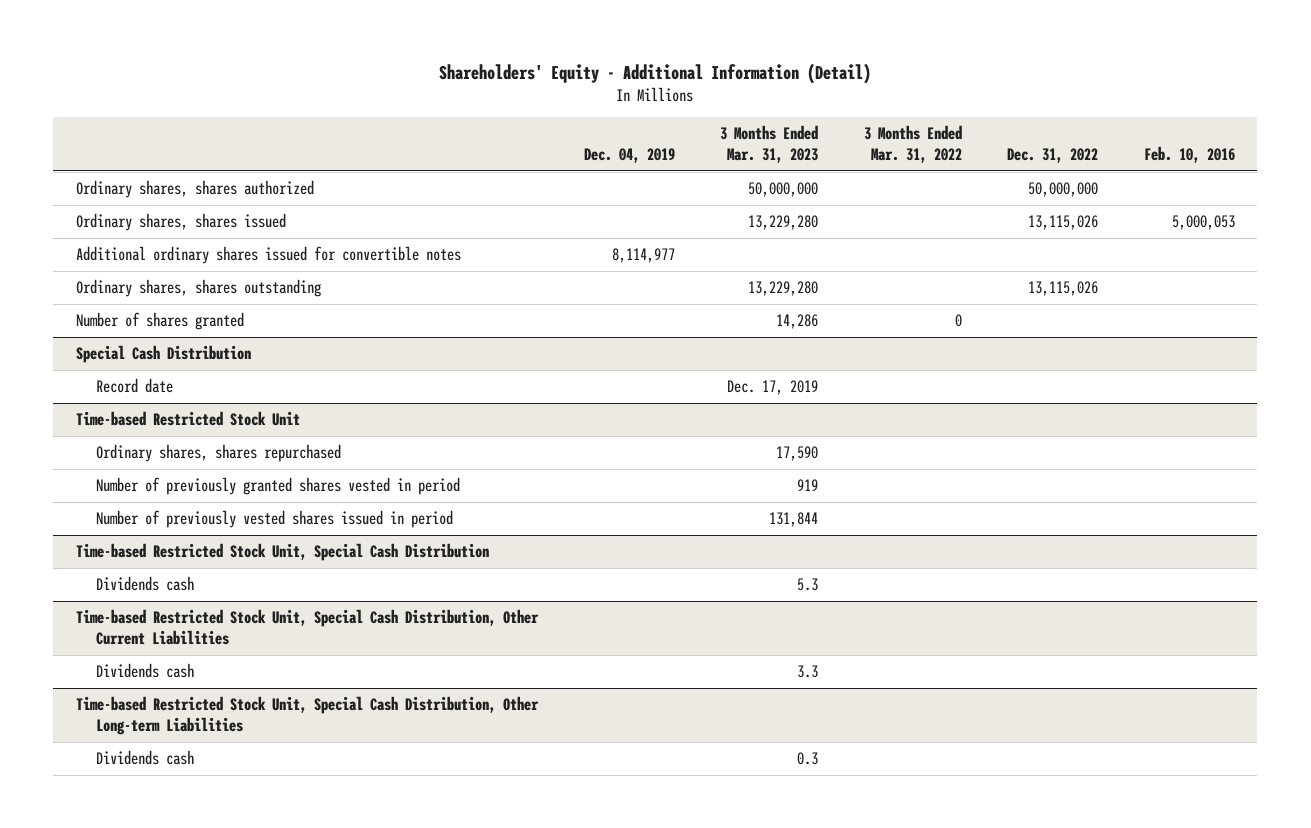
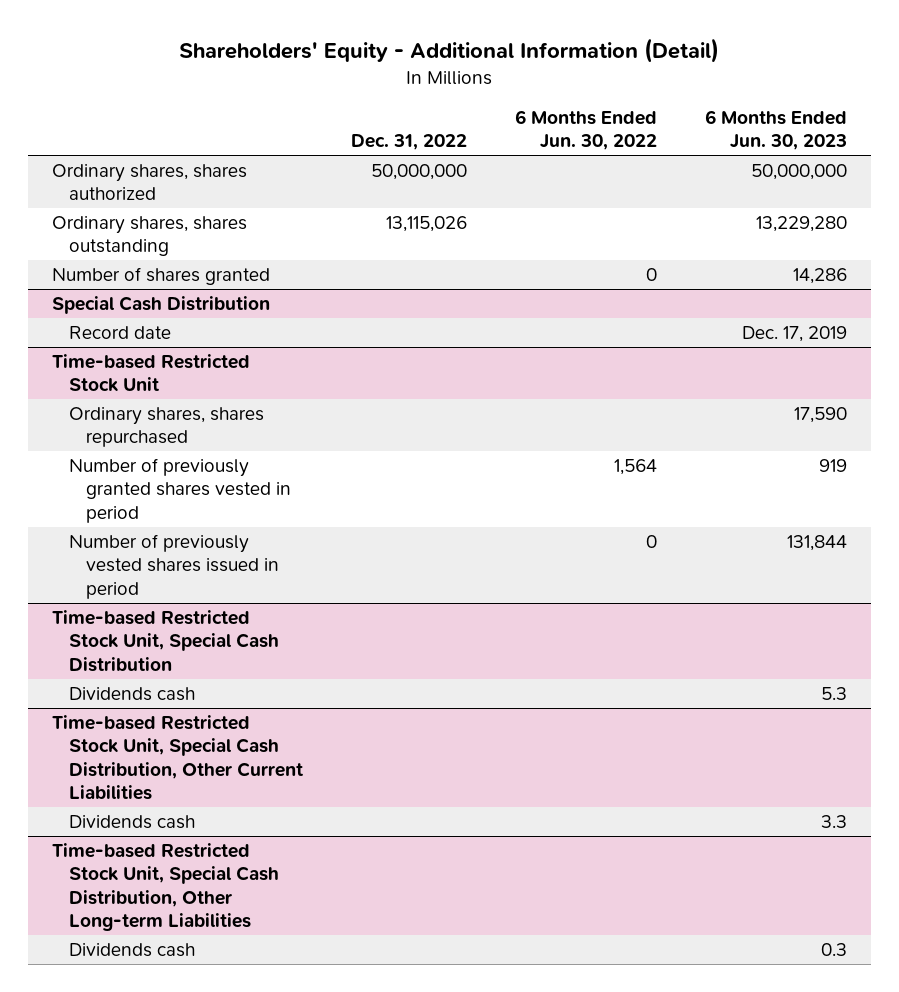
[583,147,675,163] Dec. 04, 2019 -> none
[720,124,819,163] 3 Months Ended Mar. 31, 2023 -> none
[863,124,962,163] 3 Months Ended Mar. 31, 2022 -> none
[1143,145,1235,163] Feb. 10, 2016 -> none
none -> [514,109,657,151] 6 Months Ended Jun. 30, 2022
none -> [704,109,847,151] 6 Months Ended Jun. 30, 2023
[76,212,287,231] Ordinary shares, shares issued -> none
[76,245,462,264] Additional ordinary shares issued for convertible notes -> none

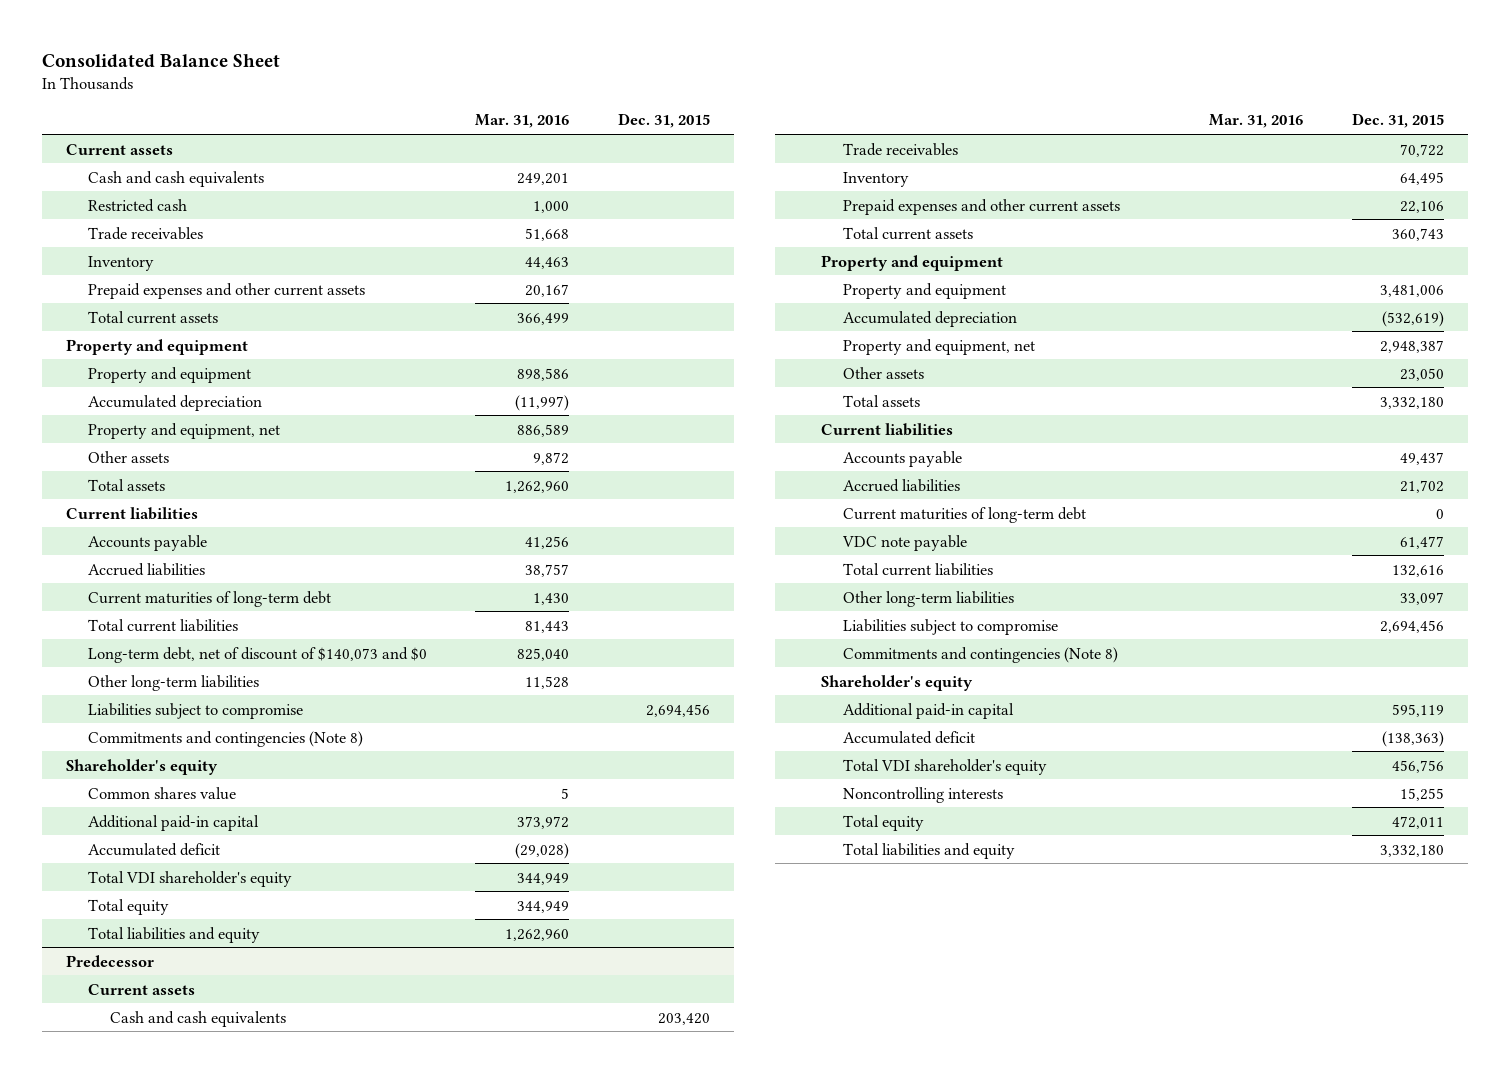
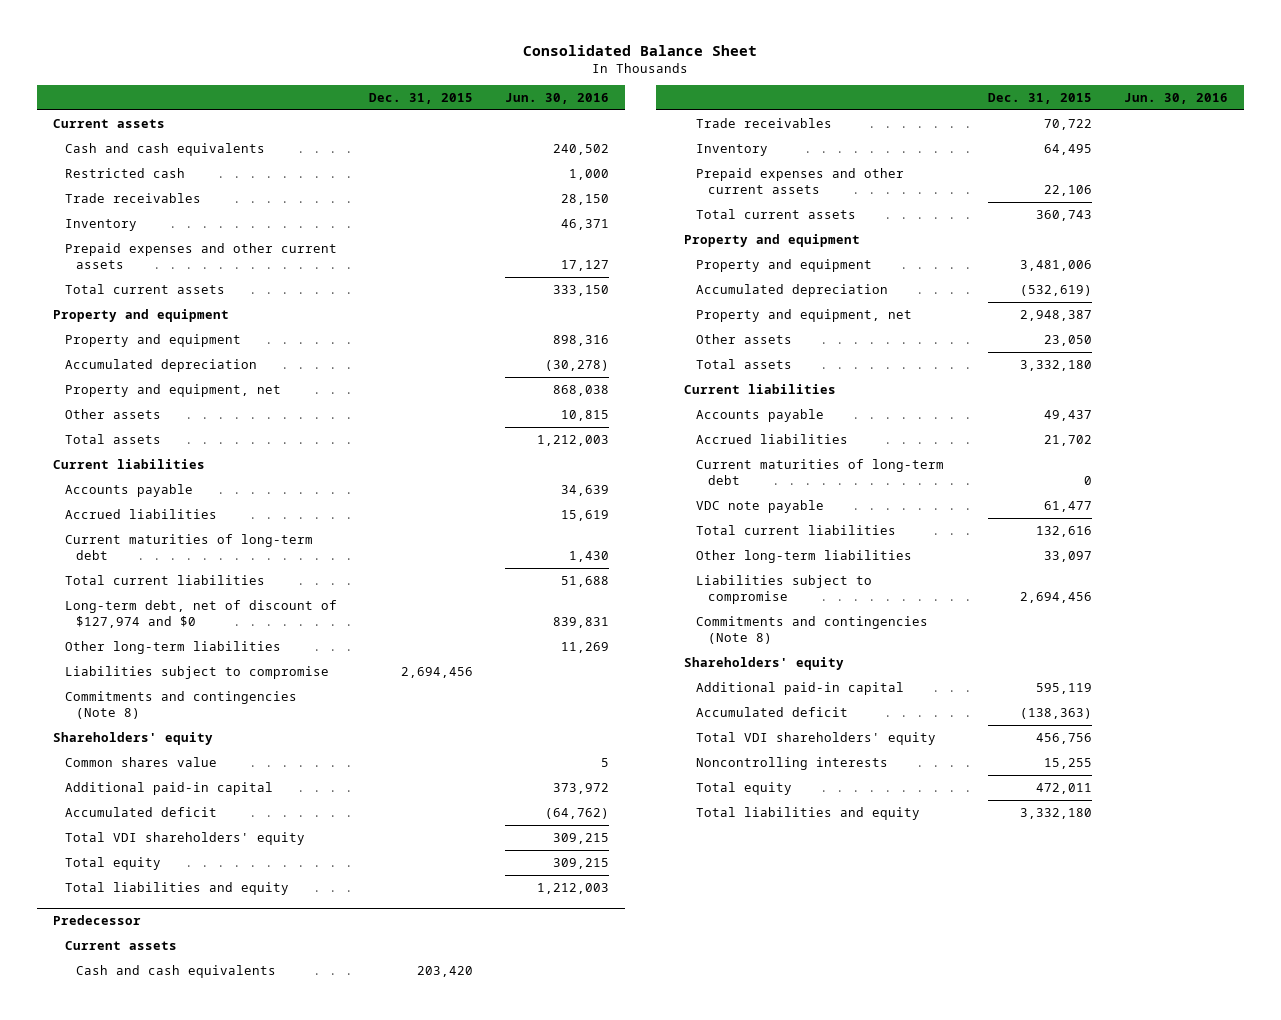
[475,114,570,129] Mar. 31, 2016 -> none
none -> [504,93,609,105] Jun. 30, 2016
[87,646,427,663] Long-term debt, net of discount of $140,073 and $0 -> [64,599,337,628] Long-term debt, net of discount of $127,974 and $0
[66,758,219,775] Shareholder's equity -> [52,731,213,745] Shareholders' equity
[87,870,292,887] Total VDI shareholder's equity -> [64,831,305,845] Total VDI shareholders' equity
[821,674,974,691] Shareholder's equity -> [683,656,844,670] Shareholders' equity
[843,758,1048,775] Total VDI shareholder's equity -> [695,731,936,745] Total VDI shareholders' equity

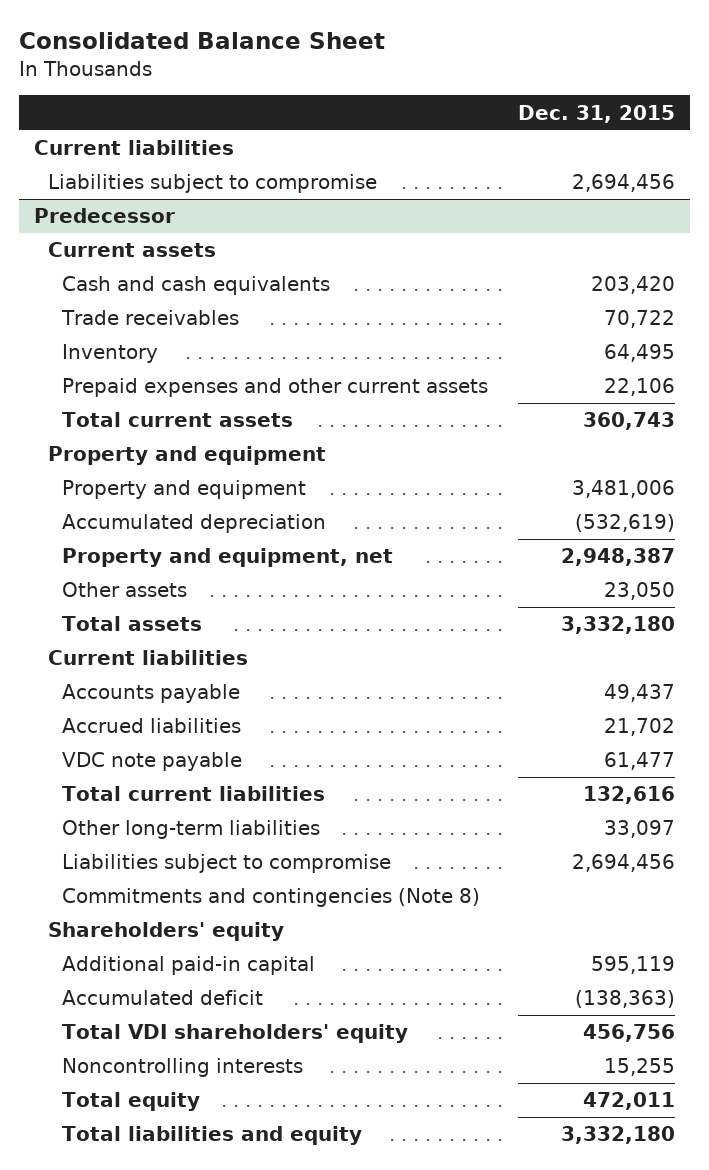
[504,93,609,105] Jun. 30, 2016 -> none
[52,118,165,128] Current assets -> none
[64,142,265,156] Cash and cash equivalents -> none
[64,167,185,178] Restricted cash -> none
[64,192,201,203] Trade receivables -> none
[64,218,137,231] Inventory -> none
[64,242,337,269] Prepaid expenses and other current assets -> none
[64,283,225,294] Total current assets -> none
[52,308,229,322] Property and equipment -> none
[64,333,241,347] Property and equipment -> none
[64,358,257,372] Accumulated depreciation -> none
[64,383,281,397] Property and equipment, net -> none
[64,408,161,419] Other assets -> none
[64,433,161,444] Total assets -> none
[64,483,193,497] Accounts payable -> none
[64,508,217,519] Accrued liabilities -> none
[64,533,313,560] Current maturities of long-term debt -> none
[64,574,265,585] Total current liabilities -> none
[64,599,337,628] Long-term debt, net of discount of $127,974 and $0 -> none
[64,640,281,654] Other long-term liabilities -> none
[64,690,297,719] Commitments and contingencies (Note 8) -> none
[52,731,213,745] Shareholders' equity -> none
[64,756,217,767] Common shares value -> none
[64,781,273,795] Additional paid-in capital -> none
[64,806,217,817] Accumulated deficit -> none
[64,831,305,845] Total VDI shareholders' equity -> none
[64,856,161,870] Total equity -> none
[64,881,289,895] Total liabilities and equity -> none
[695,458,944,485] Current maturities of long-term debt -> none

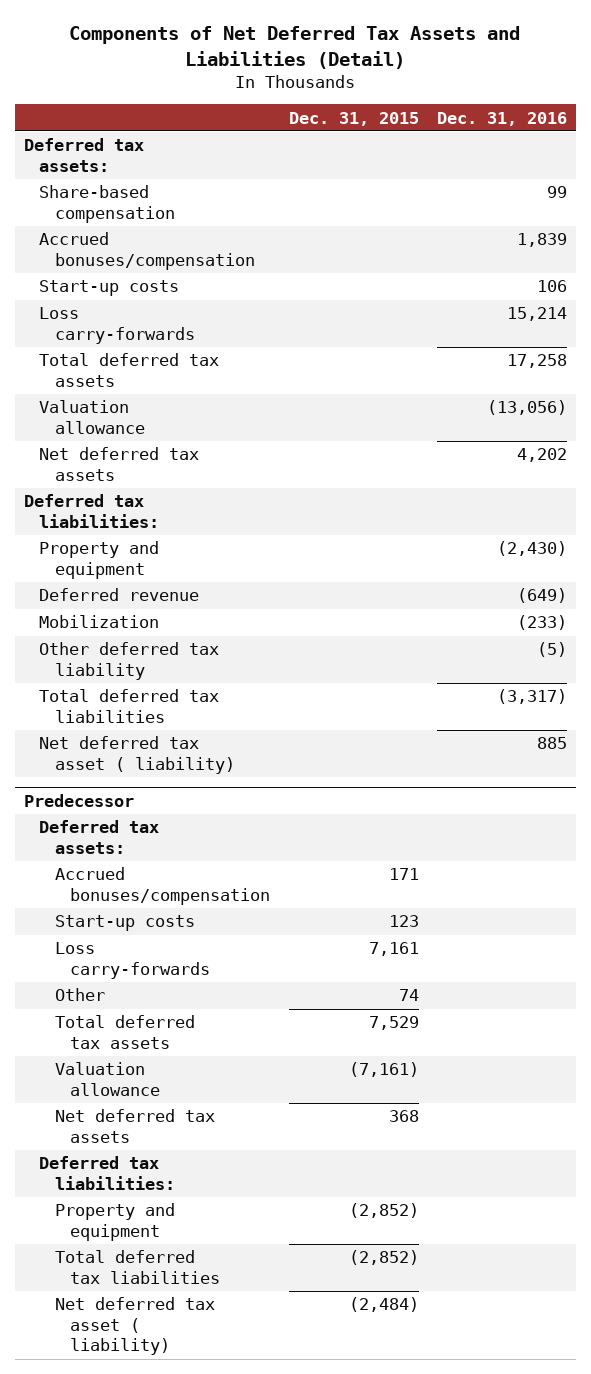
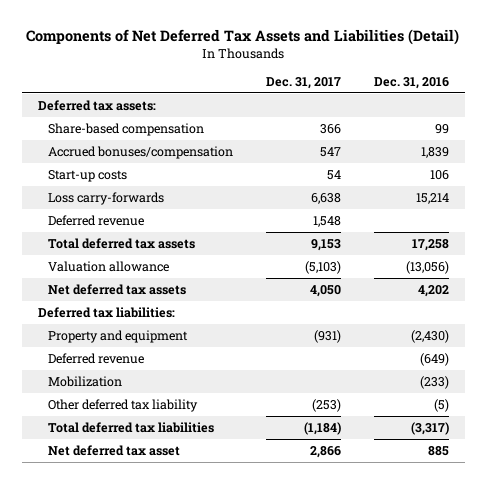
[288,111,419,126] Dec. 31, 2015 -> none
none -> [265,77,341,90] Dec. 31, 2017
none -> [47,214,144,226] Deferred revenue
[24,793,135,807] Predecessor -> none
[39,820,160,854] Deferred tax assets: -> none
[54,867,271,905] Accrued bonuses/compensation -> none
[54,915,195,932] Start-up costs -> none
[54,942,211,979] Loss carry-forwards -> none
[54,988,105,1002] Other -> none
[54,1015,195,1049] Total deferred tax assets -> none
[54,1062,161,1096] Valuation allowance -> none
[54,1109,215,1143] Net deferred tax assets -> none
[39,1156,175,1190] Deferred tax liabilities: -> none
[54,1203,175,1241] Property and equipment -> none
[54,1250,221,1284] Total deferred tax liabilities -> none
[54,1297,215,1356] Net deferred tax asset ( liability) -> none
[39,736,235,774] Net deferred tax asset ( liability) -> [47,444,180,456] Net deferred tax asset

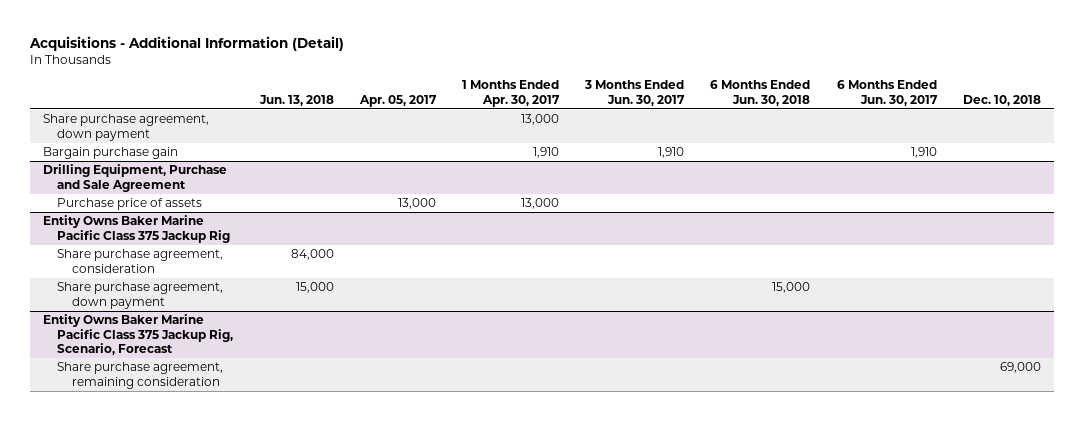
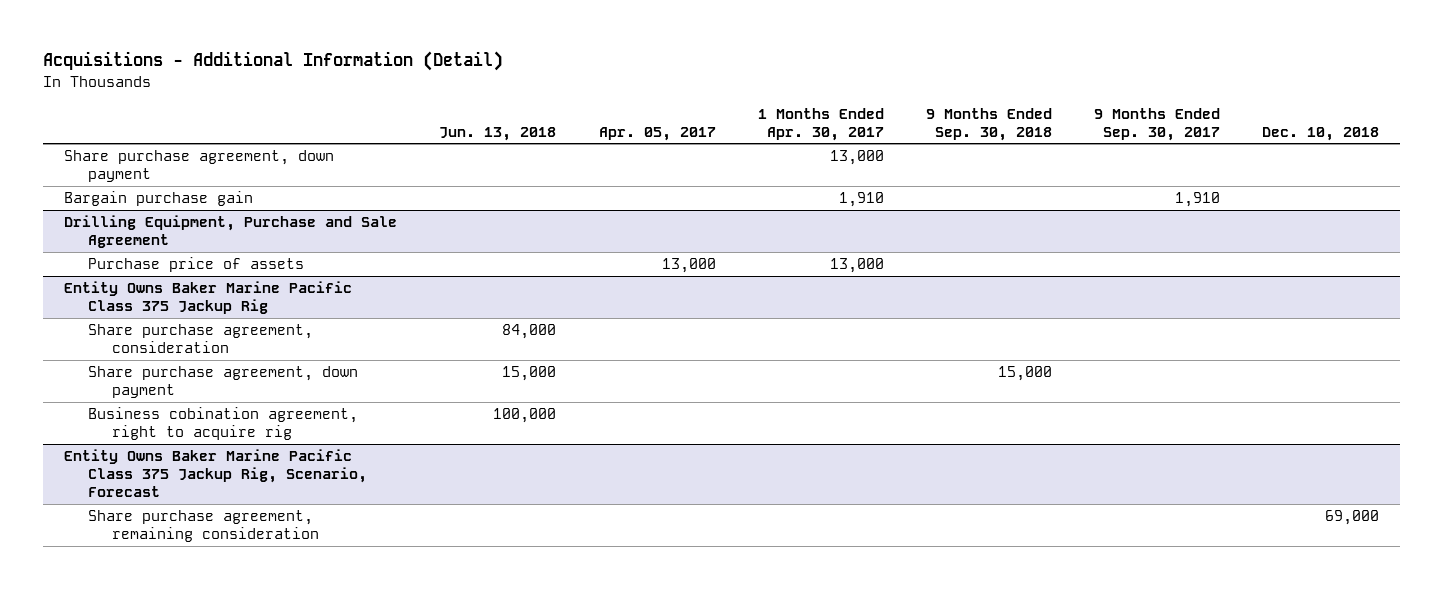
[584,80,686,106] 3 Months Ended Jun. 30, 2017 -> none
[710,80,811,106] 6 Months Ended Jun. 30, 2018 -> none
[836,80,938,106] 6 Months Ended Jun. 30, 2017 -> none
none -> [925,107,1052,141] 9 Months Ended Sep. 30, 2018
none -> [1093,107,1220,141] 9 Months Ended Sep. 30, 2017
none -> [88,407,359,441] Business cobination agreement, right to acquire rig

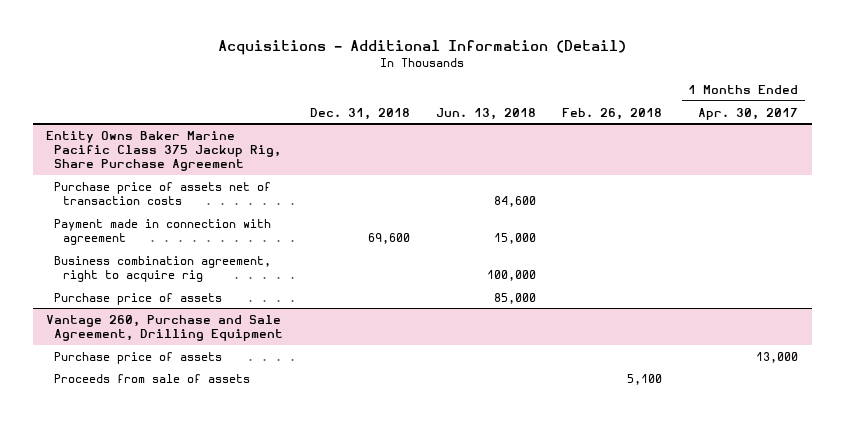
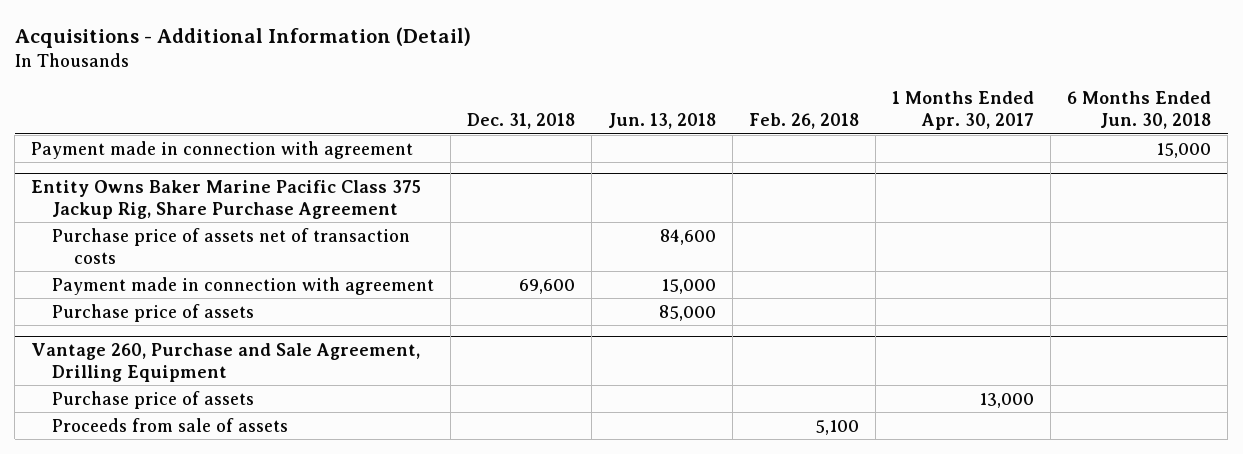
none -> [1067,91,1212,130] 6 Months Ended Jun. 30, 2018
none -> [31,140,414,159] Payment made in connection with agreement
[54,255,272,282] Business combination agreement, right to acquire rig -> none

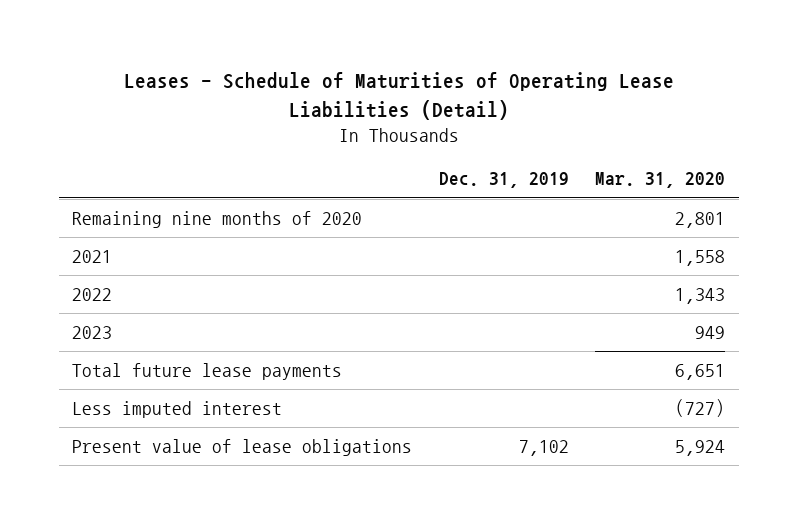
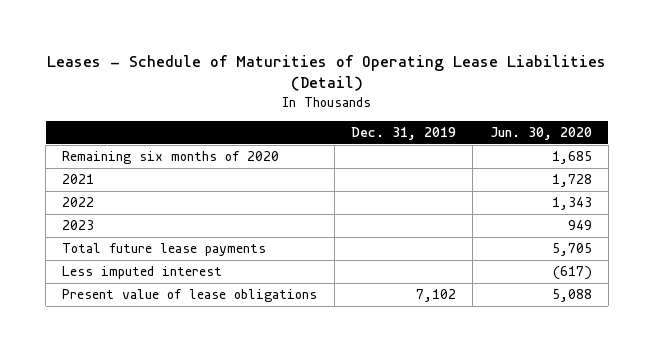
[595,172,726,189] Mar. 31, 2020 -> none
none -> [489,126,592,140] Jun. 30, 2020
[72,211,363,229] Remaining nine months of 2020 -> [62,151,280,165] Remaining six months of 2020

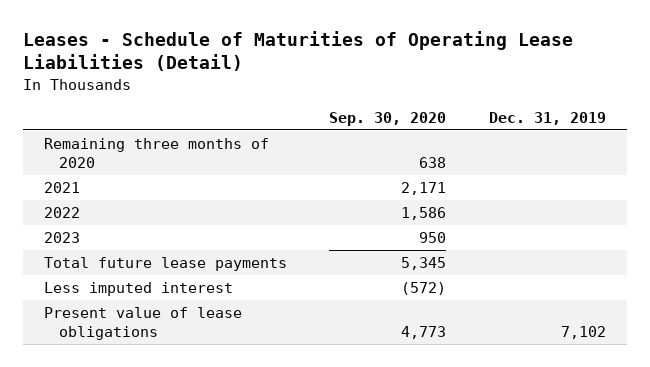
[489,126,592,140] Jun. 30, 2020 -> none
none -> [329,111,447,126] Sep. 30, 2020
[62,151,280,165] Remaining six months of 2020 -> [43,137,269,168] Remaining three months of 2020

